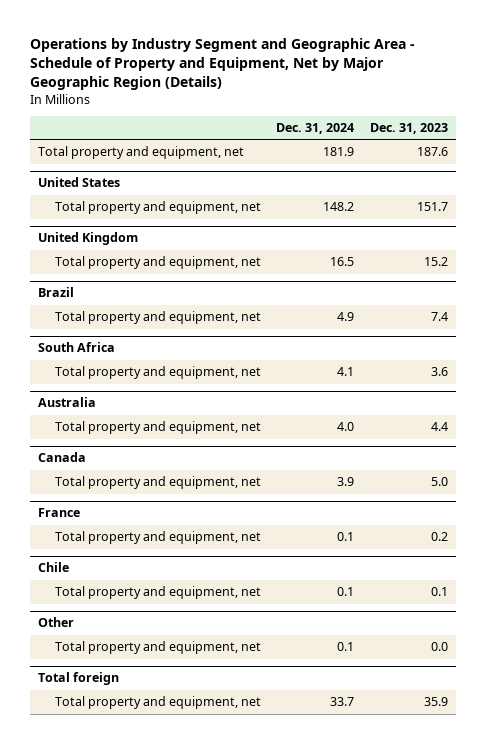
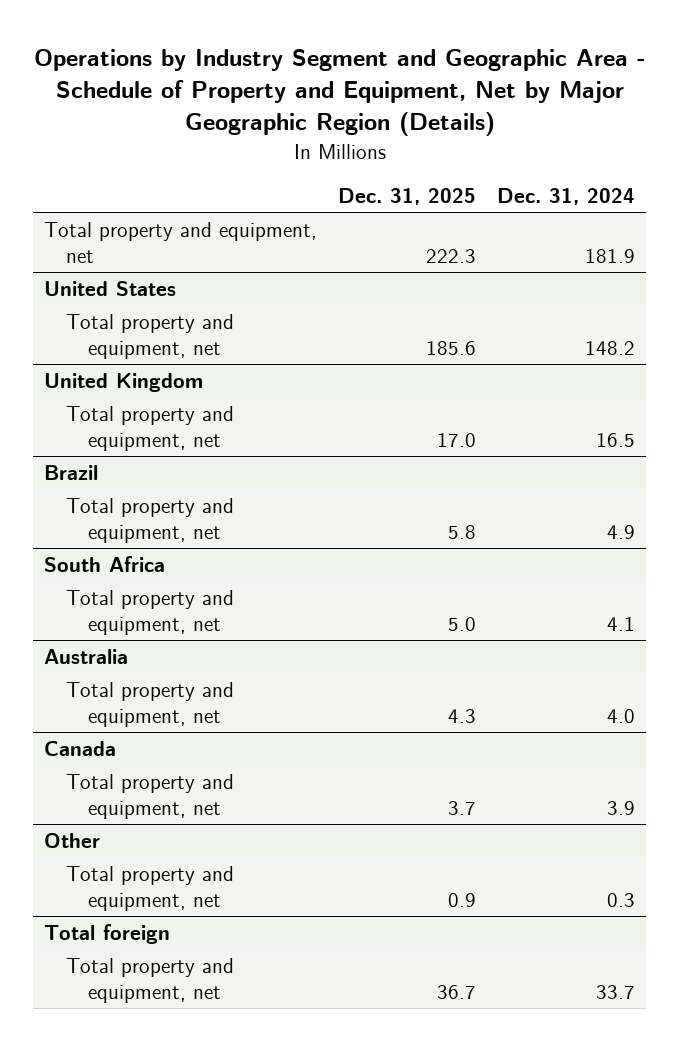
[370,123,449,135] Dec. 31, 2023 -> none
none -> [338,188,477,206] Dec. 31, 2025
[37,508,80,518] France -> none
[54,531,261,545] Total property and equipment, net -> none
[37,562,69,573] Chile -> none
[54,586,261,600] Total property and equipment, net -> none
[337,642,355,652] 0.1 -> [607,893,636,908] 0.3

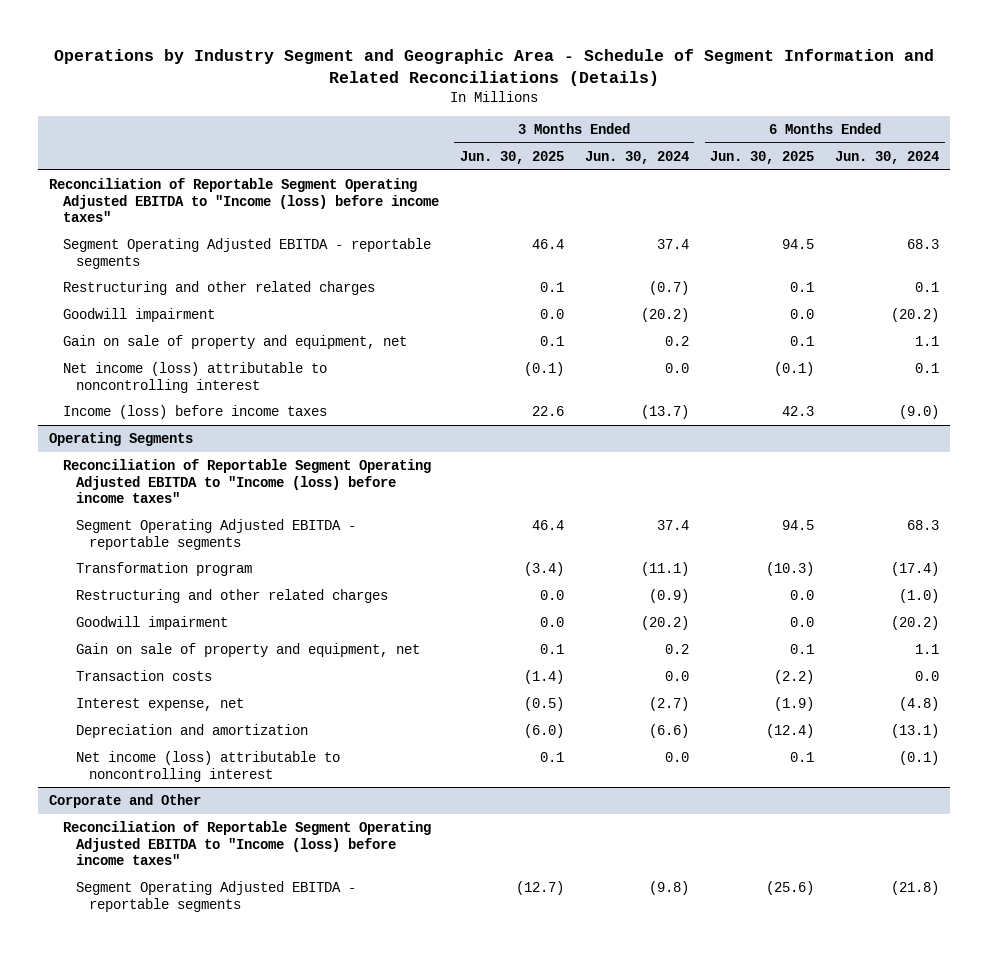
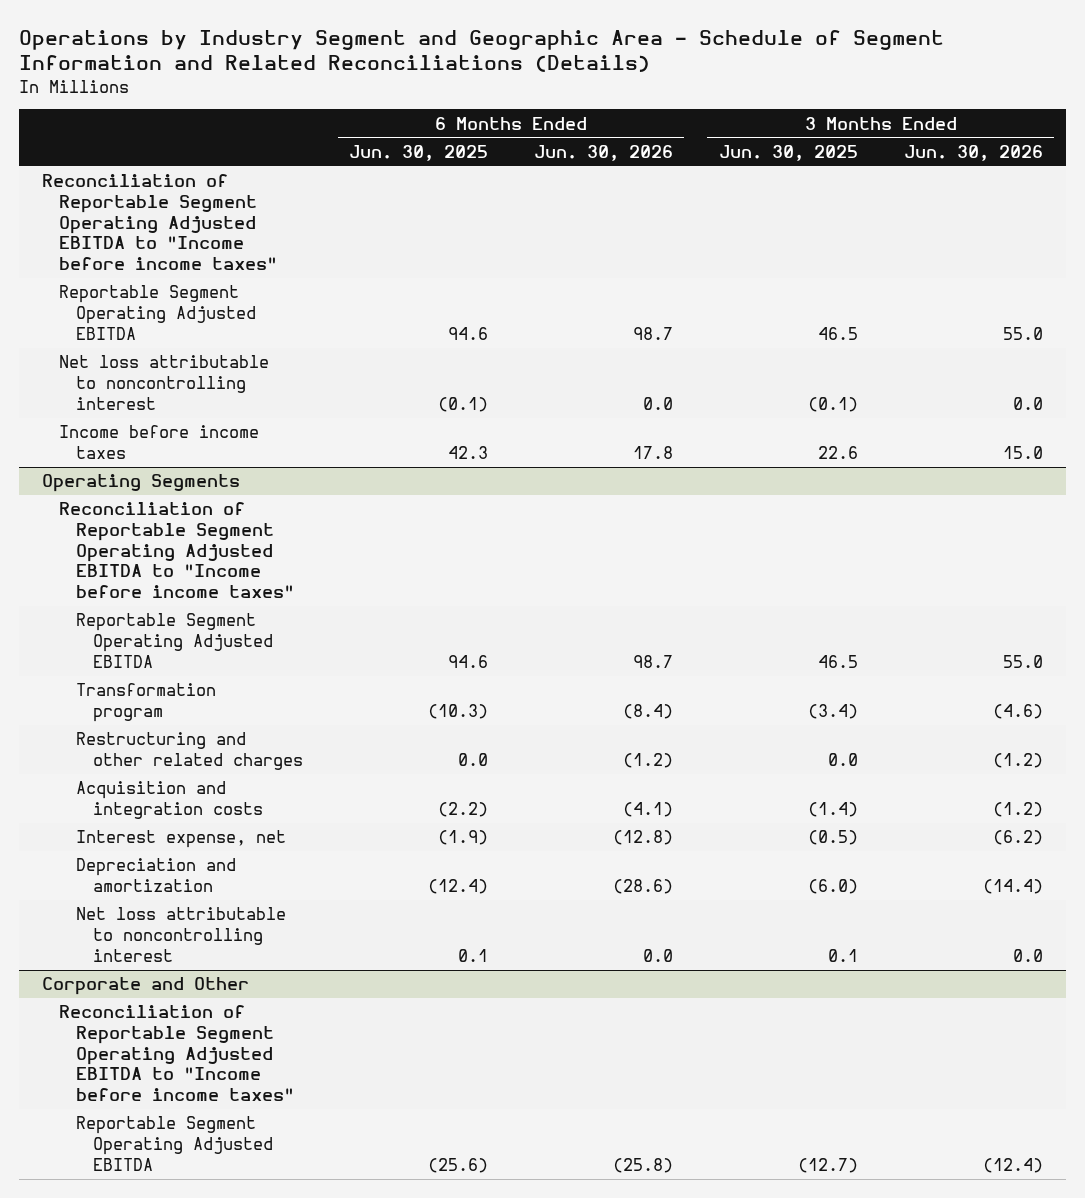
[584,151,689,165] Jun. 30, 2024 -> none
[835,151,940,165] Jun. 30, 2024 -> none
none -> [533,145,673,162] Jun. 30, 2026
none -> [903,145,1043,162] Jun. 30, 2026
[62,281,375,296] Restructuring and other related charges -> none
[62,308,215,323] Goodwill impairment -> none
[62,335,407,350] Gain on sale of property and equipment, net -> none
[49,178,439,223] Reconciliation of Reportable Segment Operating Adjusted EBITDA to "Income (loss) before income taxes" -> [41,174,277,270] Reconciliation of Reportable Segment Operating Adjusted EBITDA to "Income before income taxes"
[62,238,431,269] Segment Operating Adjusted EBITDA - reportable segments -> [58,285,257,340] Reportable Segment Operating Adjusted EBITDA
[531,239,564,250] 46.4 -> [817,326,858,340] 46.5
[782,239,815,250] 94.5 -> [448,326,489,340] 94.6
[62,362,327,393] Net income (loss) attributable to noncontrolling interest -> [58,355,269,410] Net loss attributable to noncontrolling interest
[62,405,327,420] Income (loss) before income taxes -> [58,425,259,460] Income before income taxes
[62,459,431,504] Reconciliation of Reportable Segment Operating Adjusted EBITDA to "Income (loss) before income taxes" -> [58,502,295,598] Reconciliation of Reportable Segment Operating Adjusted EBITDA to "Income before income taxes"
[75,519,356,550] Segment Operating Adjusted EBITDA - reportable segments -> [76,613,274,668] Reportable Segment Operating Adjusted EBITDA
[531,520,564,531] 46.4 -> [817,654,858,668] 46.5
[782,520,815,531] 94.5 -> [448,654,489,668] 94.6
[75,616,228,631] Goodwill impairment -> none
[75,643,420,658] Gain on sale of property and equipment, net -> none
[75,670,212,682] Transaction costs -> [76,781,264,820] Acquisition and integration costs
[75,751,340,782] Net income (loss) attributable to noncontrolling interest -> [76,907,287,962] Net loss attributable to noncontrolling interest
[62,821,431,866] Reconciliation of Reportable Segment Operating Adjusted EBITDA to "Income (loss) before income taxes" -> [58,1005,295,1101] Reconciliation of Reportable Segment Operating Adjusted EBITDA to "Income before income taxes"
[75,881,356,912] Segment Operating Adjusted EBITDA - reportable segments -> [76,1116,274,1171] Reportable Segment Operating Adjusted EBITDA

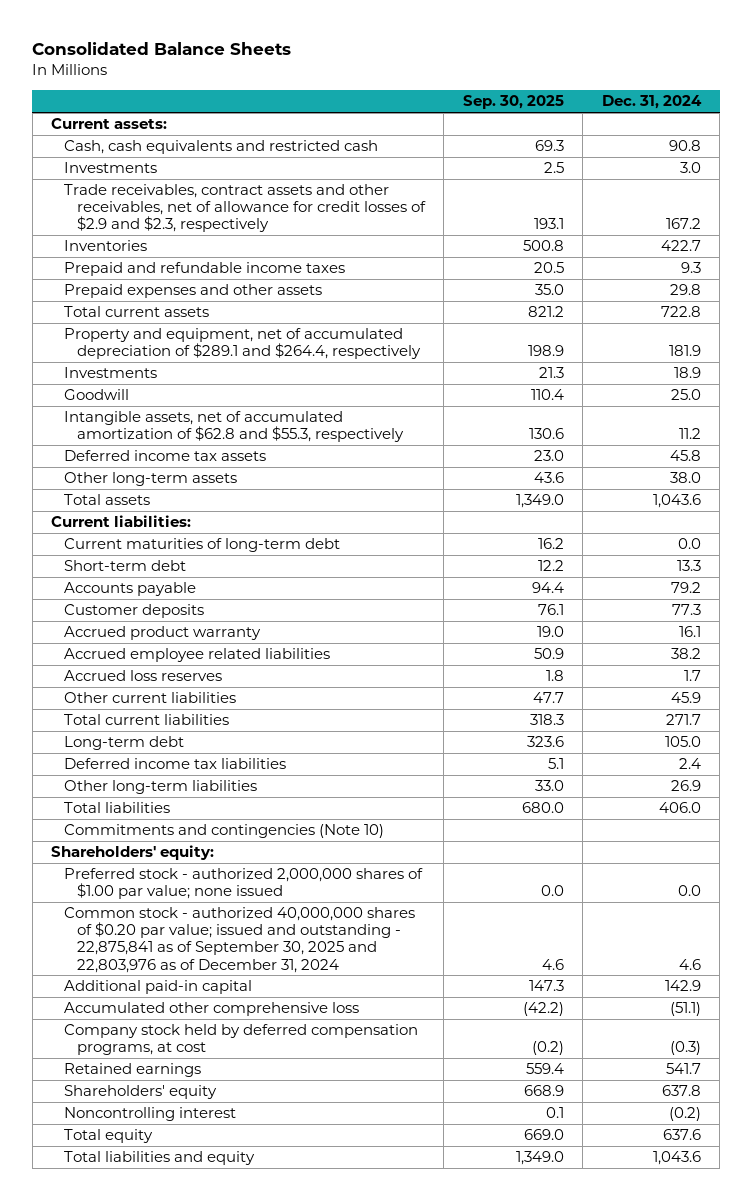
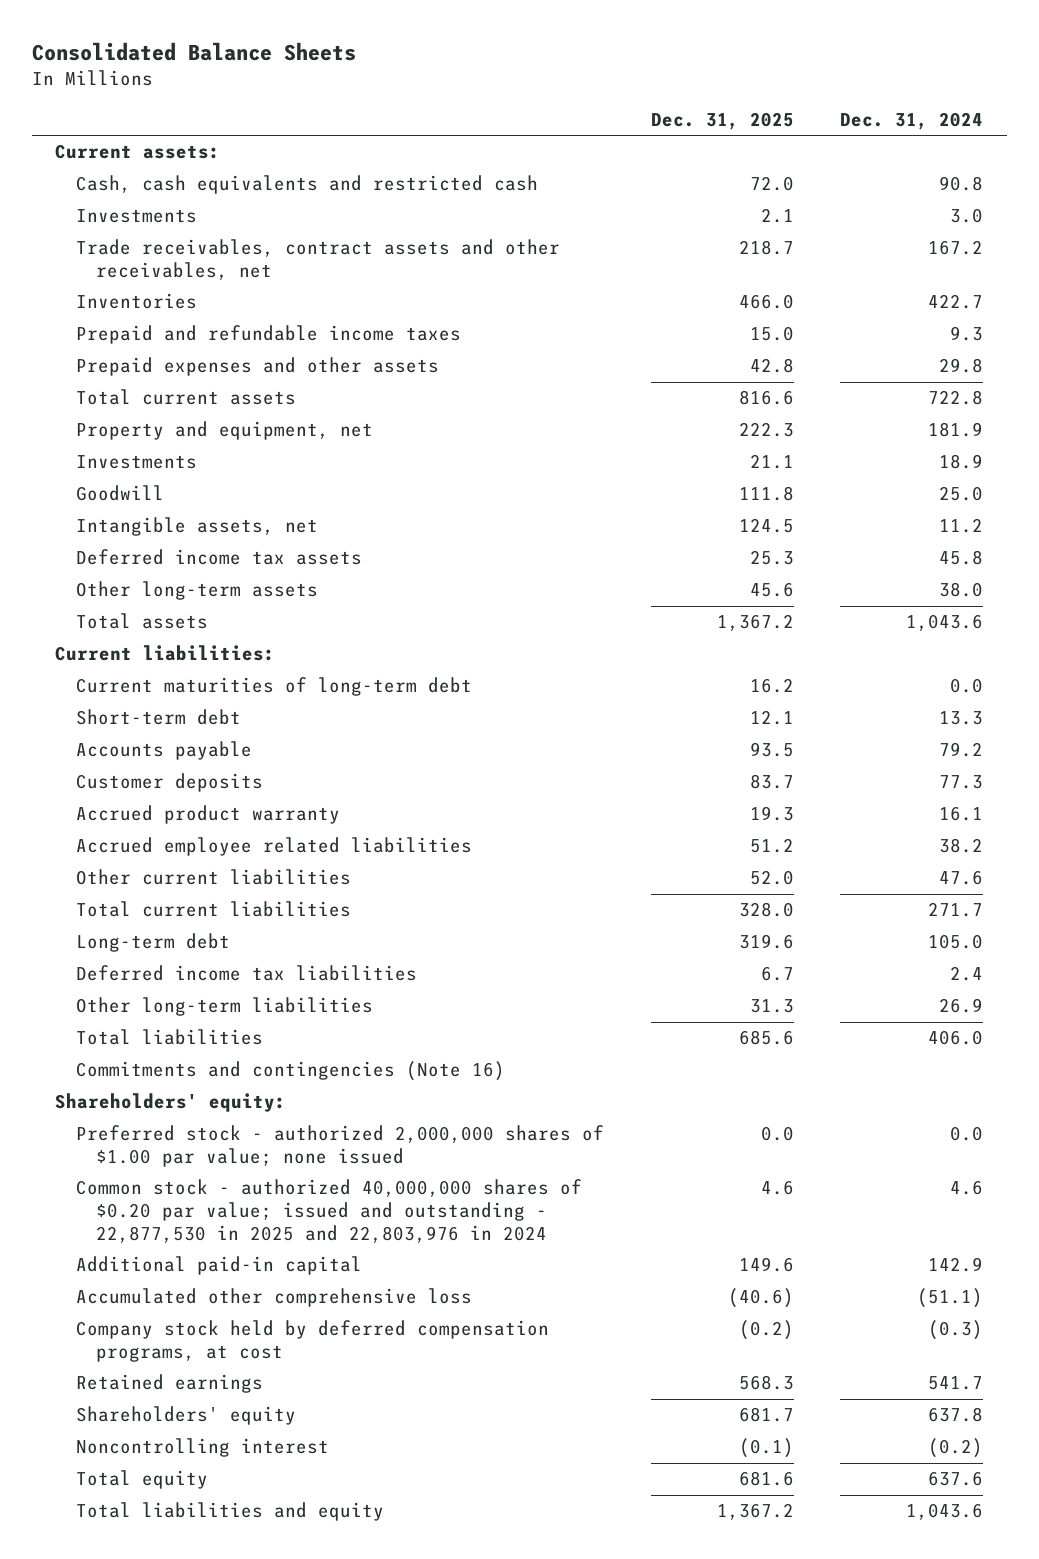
[462,95,564,110] Sep. 30, 2025 -> none
none -> [650,112,794,131] Dec. 31, 2025
[64,184,426,233] Trade receivables, contract assets and other receivables, net of allowance for credit losses of $2.9 and $2.3, respectively -> [75,239,560,281] Trade receivables, contract assets and other receivables, net
[64,328,421,360] Property and equipment, net of accumulated depreciation of $289.1 and $264.4, respectively -> [75,421,373,441] Property and equipment, net
[64,411,404,443] Intangible assets, net of accumulated amortization of $62.8 and $55.3, respectively -> [75,517,318,537] Intangible assets, net
[64,670,223,682] Accrued loss reserves -> none
[670,692,701,704] 45.9 -> [939,870,984,886] 47.6
[64,824,385,839] Commitments and contingencies (Note 10) -> [75,1061,505,1082] Commitments and contingencies (Note 16)
[64,907,416,973] Common stock - authorized 40,000,000 shares of $0.20 par value; issued and outstanding - 22,875,841 as of September 30, 2025 and 22,803,976 as of December 31, 2024 -> [75,1179,582,1243] Common stock - authorized 40,000,000 shares of $0.20 par value; issued and outstanding - 22,877,530 in 2025 and 22,803,976 in 2024

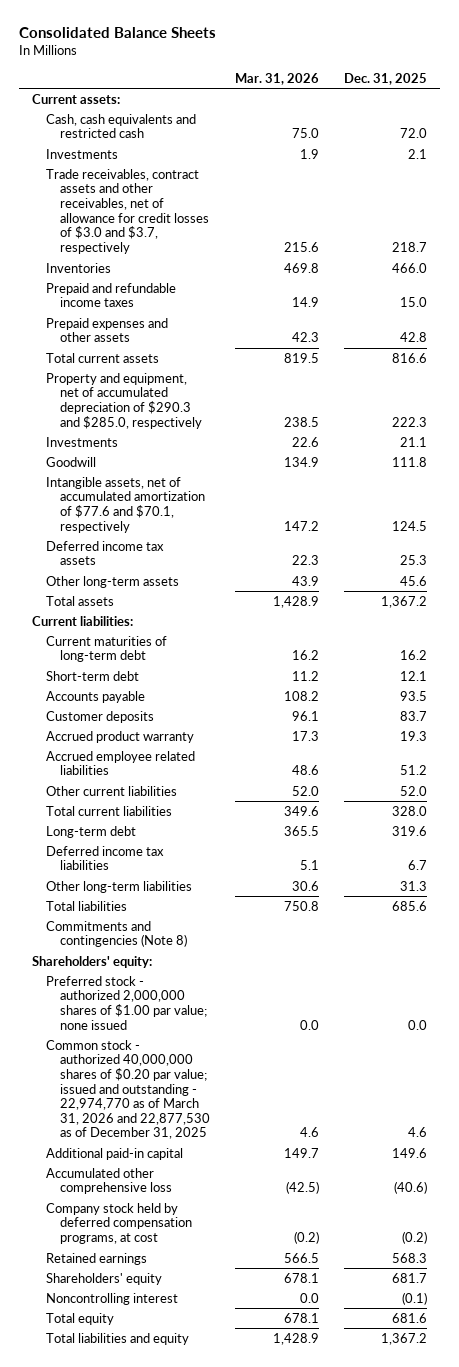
[840,112,984,131] Dec. 31, 2024 -> none
none -> [235,72,320,85] Mar. 31, 2026
[75,239,560,281] Trade receivables, contract assets and other receivables, net -> [45,168,210,254] Trade receivables, contract assets and other receivables, net of allowance for credit losses of $3.0 and $3.7, respectively
[75,421,373,441] Property and equipment, net -> [45,372,203,429] Property and equipment, net of accumulated depreciation of $290.3 and $285.0, respectively
[75,517,318,537] Intangible assets, net -> [45,476,206,533] Intangible assets, net of accumulated amortization of $77.6 and $70.1, respectively
[75,1061,505,1082] Commitments and contingencies (Note 16) -> [45,920,188,948] Commitments and contingencies (Note 8)
[75,1179,582,1243] Common stock - authorized 40,000,000 shares of $0.20 par value; issued and outstanding - 22,877,530 in 2025 and 22,803,976 in 2024 -> [45,1039,211,1140] Common stock - authorized 40,000,000 shares of $0.20 par value; issued and outstanding - 22,974,770 as of March 31, 2026 and 22,877,530 as of December 31, 2025

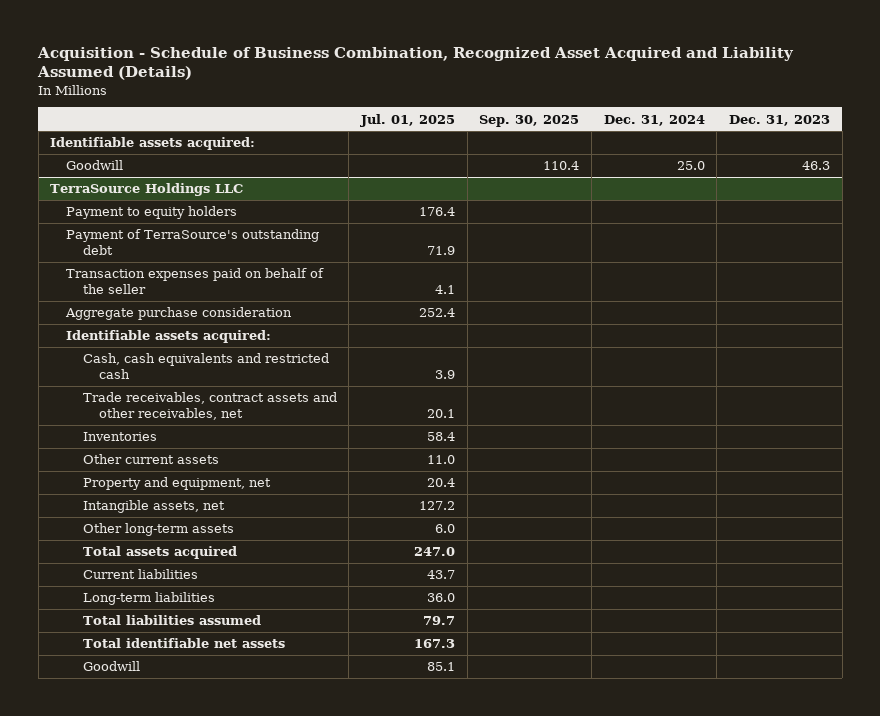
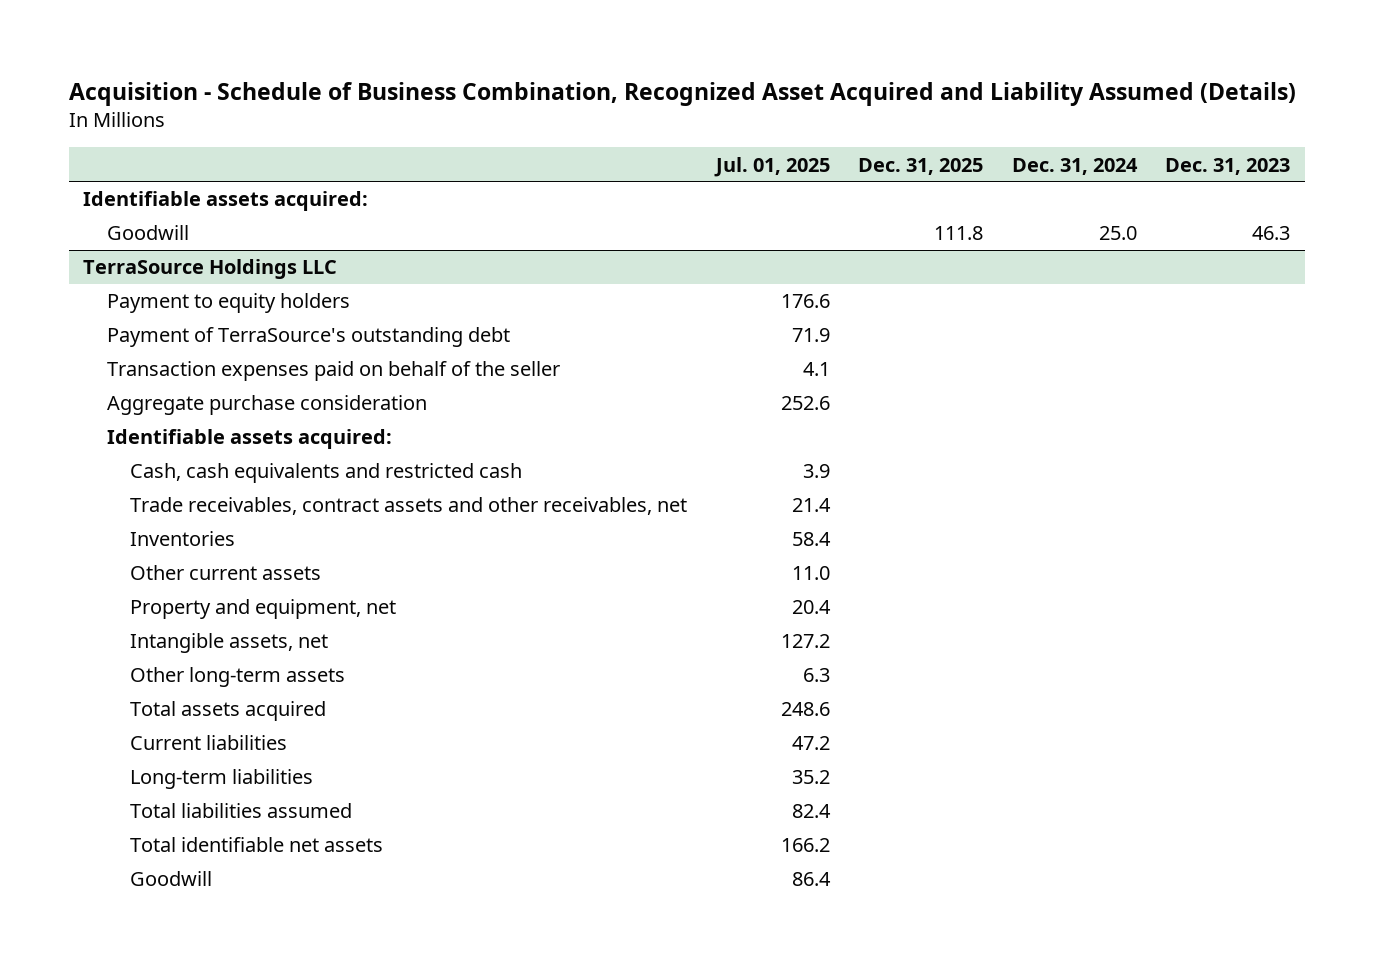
[479,114,580,127] Sep. 30, 2025 -> none
none -> [858,157,984,175] Dec. 31, 2025
[418,207,455,217] 176.4 -> [780,294,830,309] 176.6
[418,308,455,318] 252.4 -> [780,396,830,411] 252.6
[426,409,455,419] 20.1 -> [791,498,831,513] 21.4
[434,524,455,534] 6.0 -> [802,668,830,683] 6.3
[413,547,455,557] 247.0 -> [780,702,830,717] 248.6
[426,570,455,580] 43.7 -> [791,736,830,751] 47.2
[426,593,455,603] 36.0 -> [791,770,830,785] 35.2
[422,616,455,626] 79.7 -> [791,804,831,819] 82.4
[413,639,455,649] 167.3 -> [780,838,830,853] 166.2
[426,662,455,672] 85.1 -> [791,872,831,887] 86.4

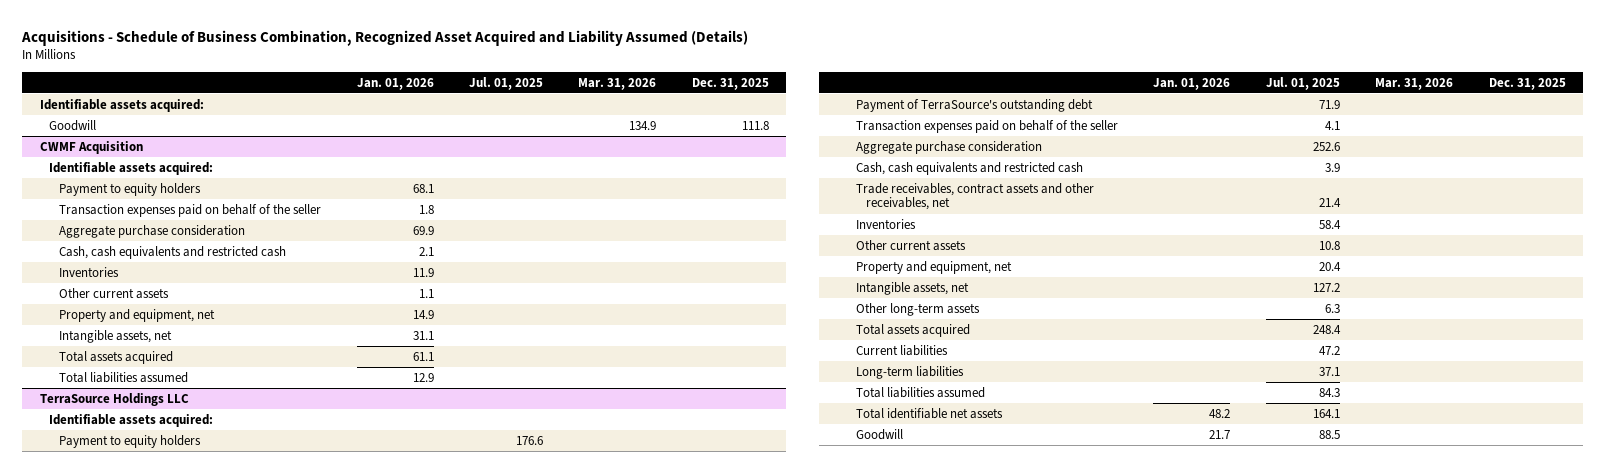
[68,82,1296,107] Acquisition - Schedule of Business Combination, Recognized Asset Acquired and Liability Assumed (Details) -> [20,29,748,46] Acquisitions - Schedule of Business Combination, Recognized Asset Acquired and Liability Assumed (Details)
[1011,157,1138,175] Dec. 31, 2024 -> none
[1165,157,1291,175] Dec. 31, 2023 -> none
none -> [356,77,434,90] Jan. 01, 2026
none -> [578,77,657,90] Mar. 31, 2026
none -> [39,140,143,154] CWMF Acquisition
none -> [49,161,214,175] Identifiable assets acquired:
none -> [59,182,202,196] Payment to equity holders
none -> [59,203,322,217] Transaction expenses paid on behalf of the seller
none -> [59,224,246,238] Aggregate purchase consideration
none -> [59,245,287,259] Cash, cash equivalents and restricted cash
none -> [59,266,120,277] Inventories
none -> [59,287,170,299] Other current assets
none -> [59,308,216,322] Property and equipment, net
none -> [59,329,173,343] Intangible assets, net
none -> [59,350,174,364] Total assets acquired
none -> [59,371,189,383] Total liabilities assumed
[106,429,392,450] Identifiable assets acquired: -> [49,413,214,427] Identifiable assets acquired:
[791,566,830,581] 11.0 -> [1318,240,1340,250] 10.8
[780,702,830,717] 248.6 -> [1312,324,1341,334] 248.4
[791,770,830,785] 35.2 -> [1318,366,1340,376] 37.1
[791,804,831,819] 82.4 -> [1318,387,1340,397] 84.3
[780,838,830,853] 166.2 -> [1312,408,1340,418] 164.1
[791,872,831,887] 86.4 -> [1318,429,1340,439] 88.5

